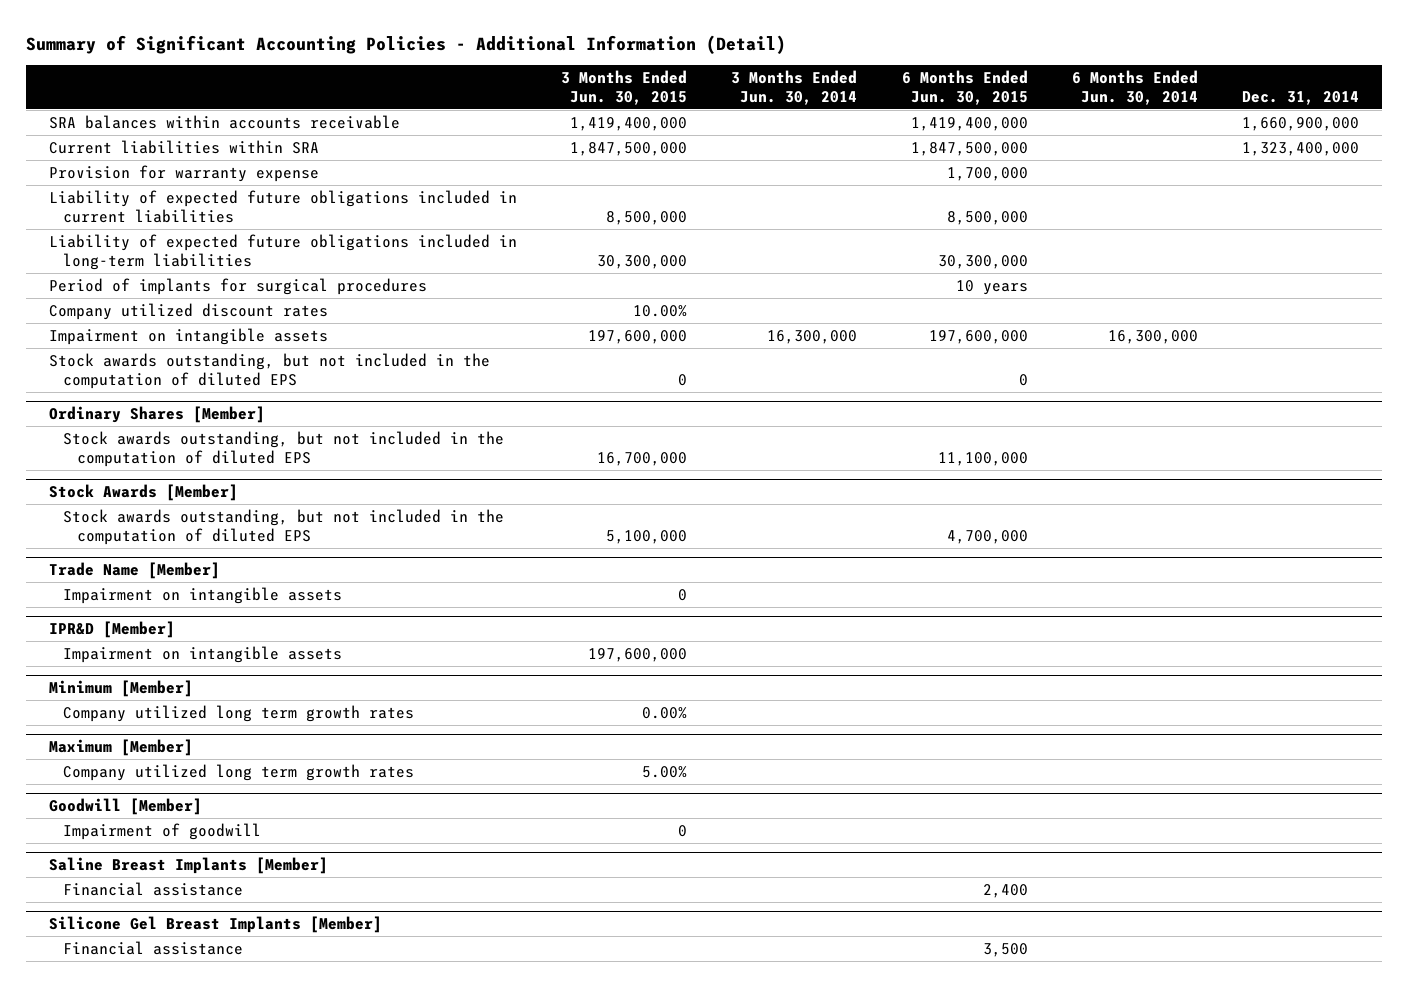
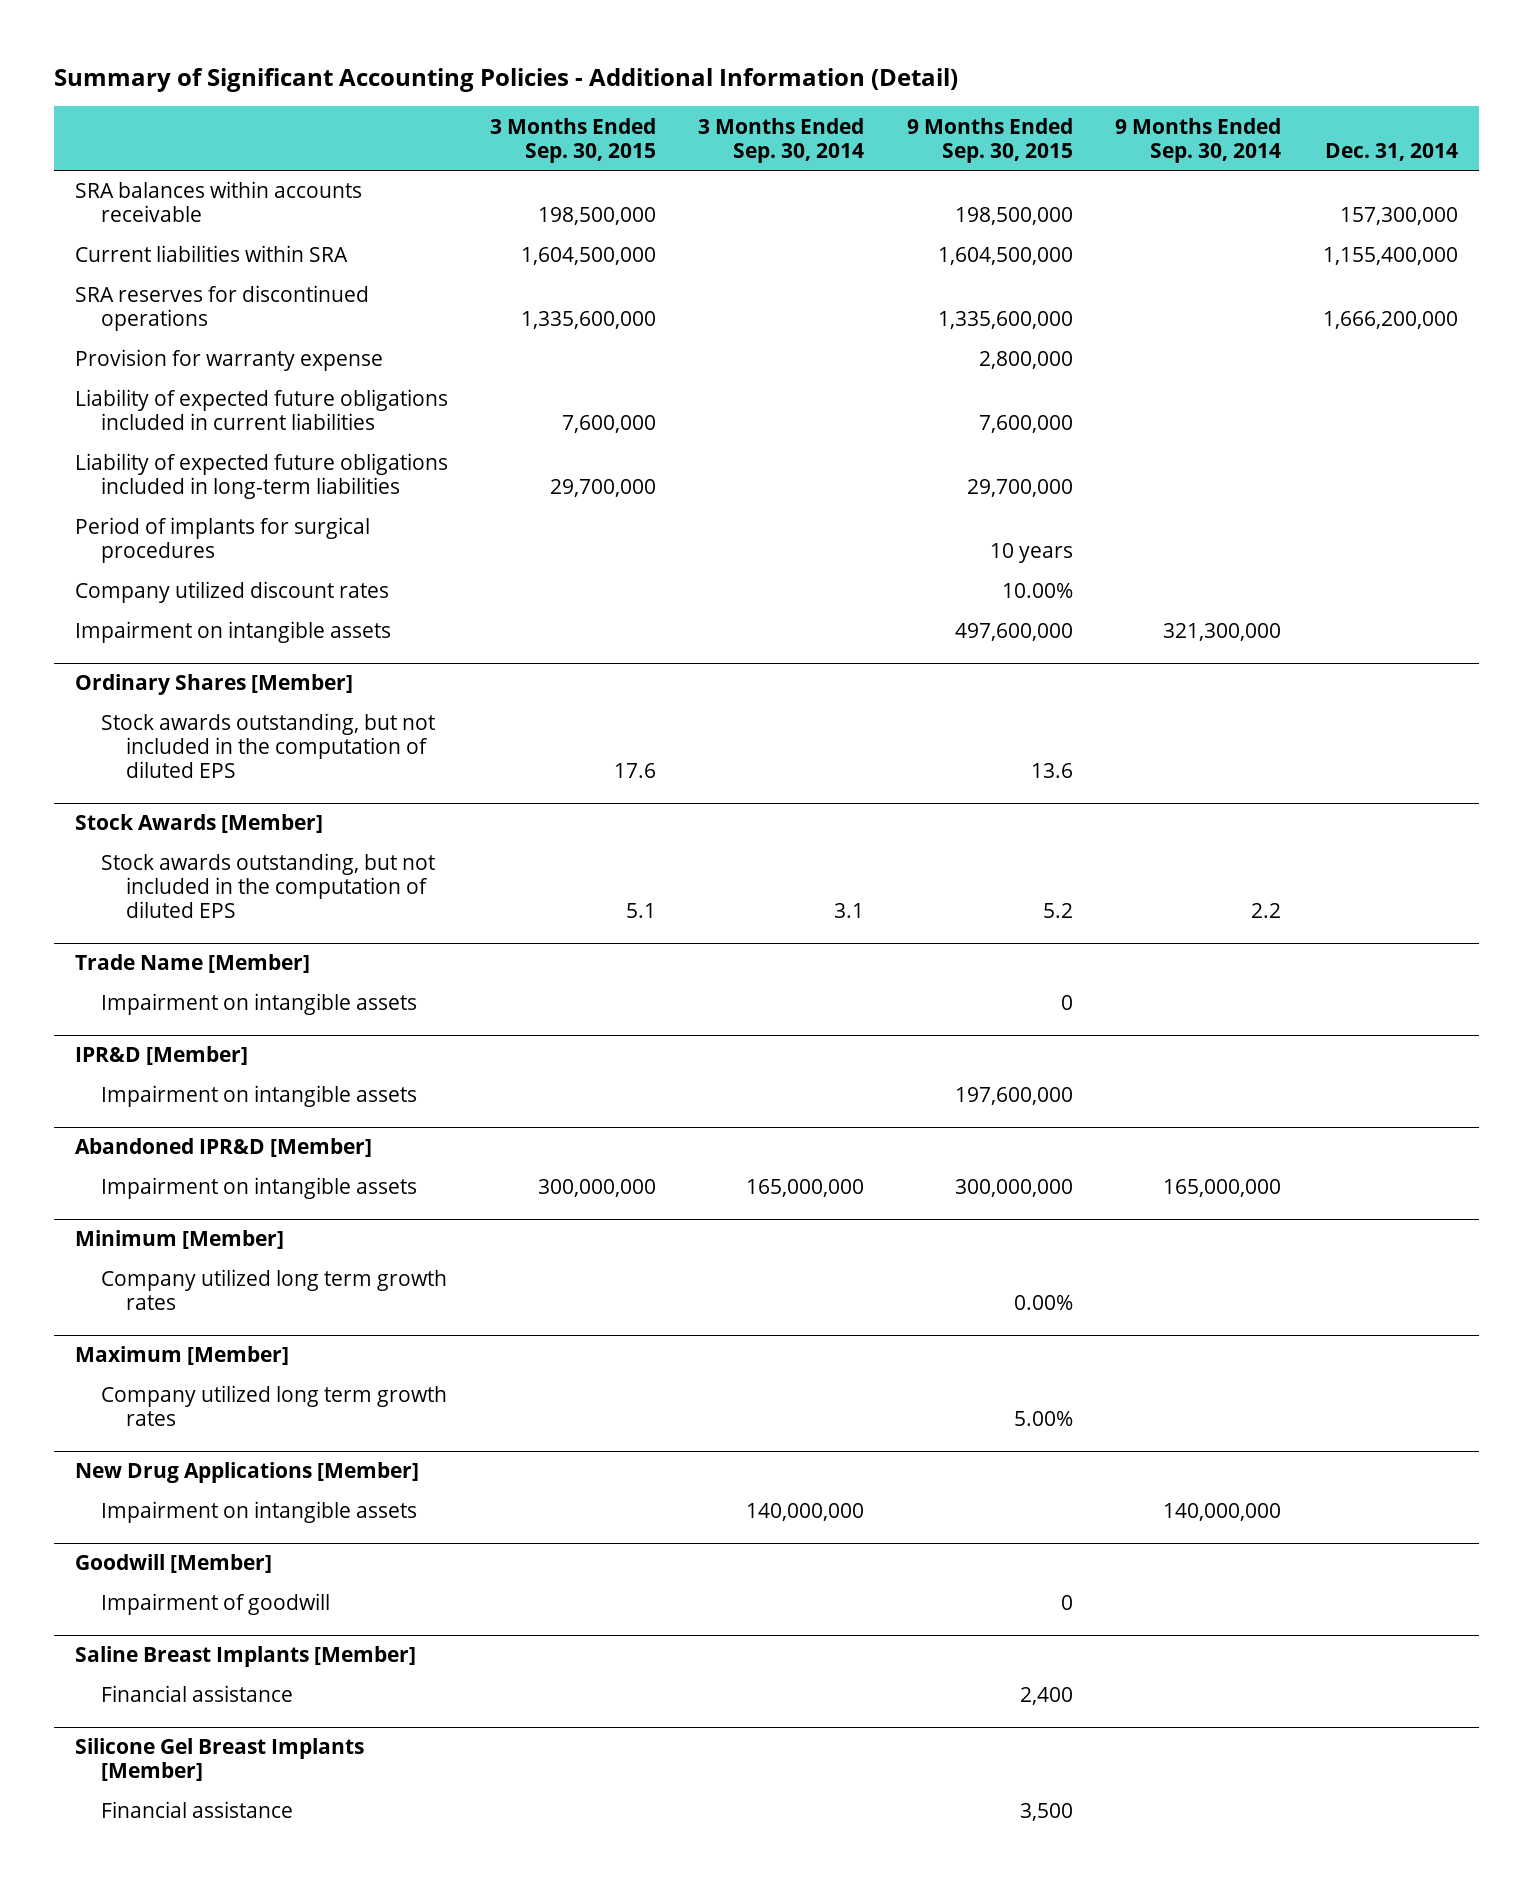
[560,69,687,105] 3 Months Ended Jun. 30, 2015 -> none
[731,69,858,105] 3 Months Ended Jun. 30, 2014 -> none
[901,69,1028,105] 6 Months Ended Jun. 30, 2015 -> none
[1072,69,1199,105] 6 Months Ended Jun. 30, 2014 -> none
none -> [490,117,657,163] 3 Months Ended Sep. 30, 2015
none -> [698,117,865,163] 3 Months Ended Sep. 30, 2014
none -> [906,117,1073,163] 9 Months Ended Sep. 30, 2015
none -> [1115,117,1282,163] 9 Months Ended Sep. 30, 2014
[1242,116,1360,131] 1,660,900,000 -> [1340,207,1459,226] 157,300,000
[1242,141,1360,156] 1,323,400,000 -> [1323,247,1459,266] 1,155,400,000
none -> [74,285,369,332] SRA reserves for discontinued operations
[48,352,490,389] Stock awards outstanding, but not included in the computation of diluted EPS -> none
none -> [74,1138,372,1158] Abandoned IPR&D [Member]
none -> [100,1177,417,1200] Impairment on intangible assets
none -> [74,1462,419,1484] New Drug Applications [Member]
none -> [100,1501,417,1524] Impairment on intangible assets

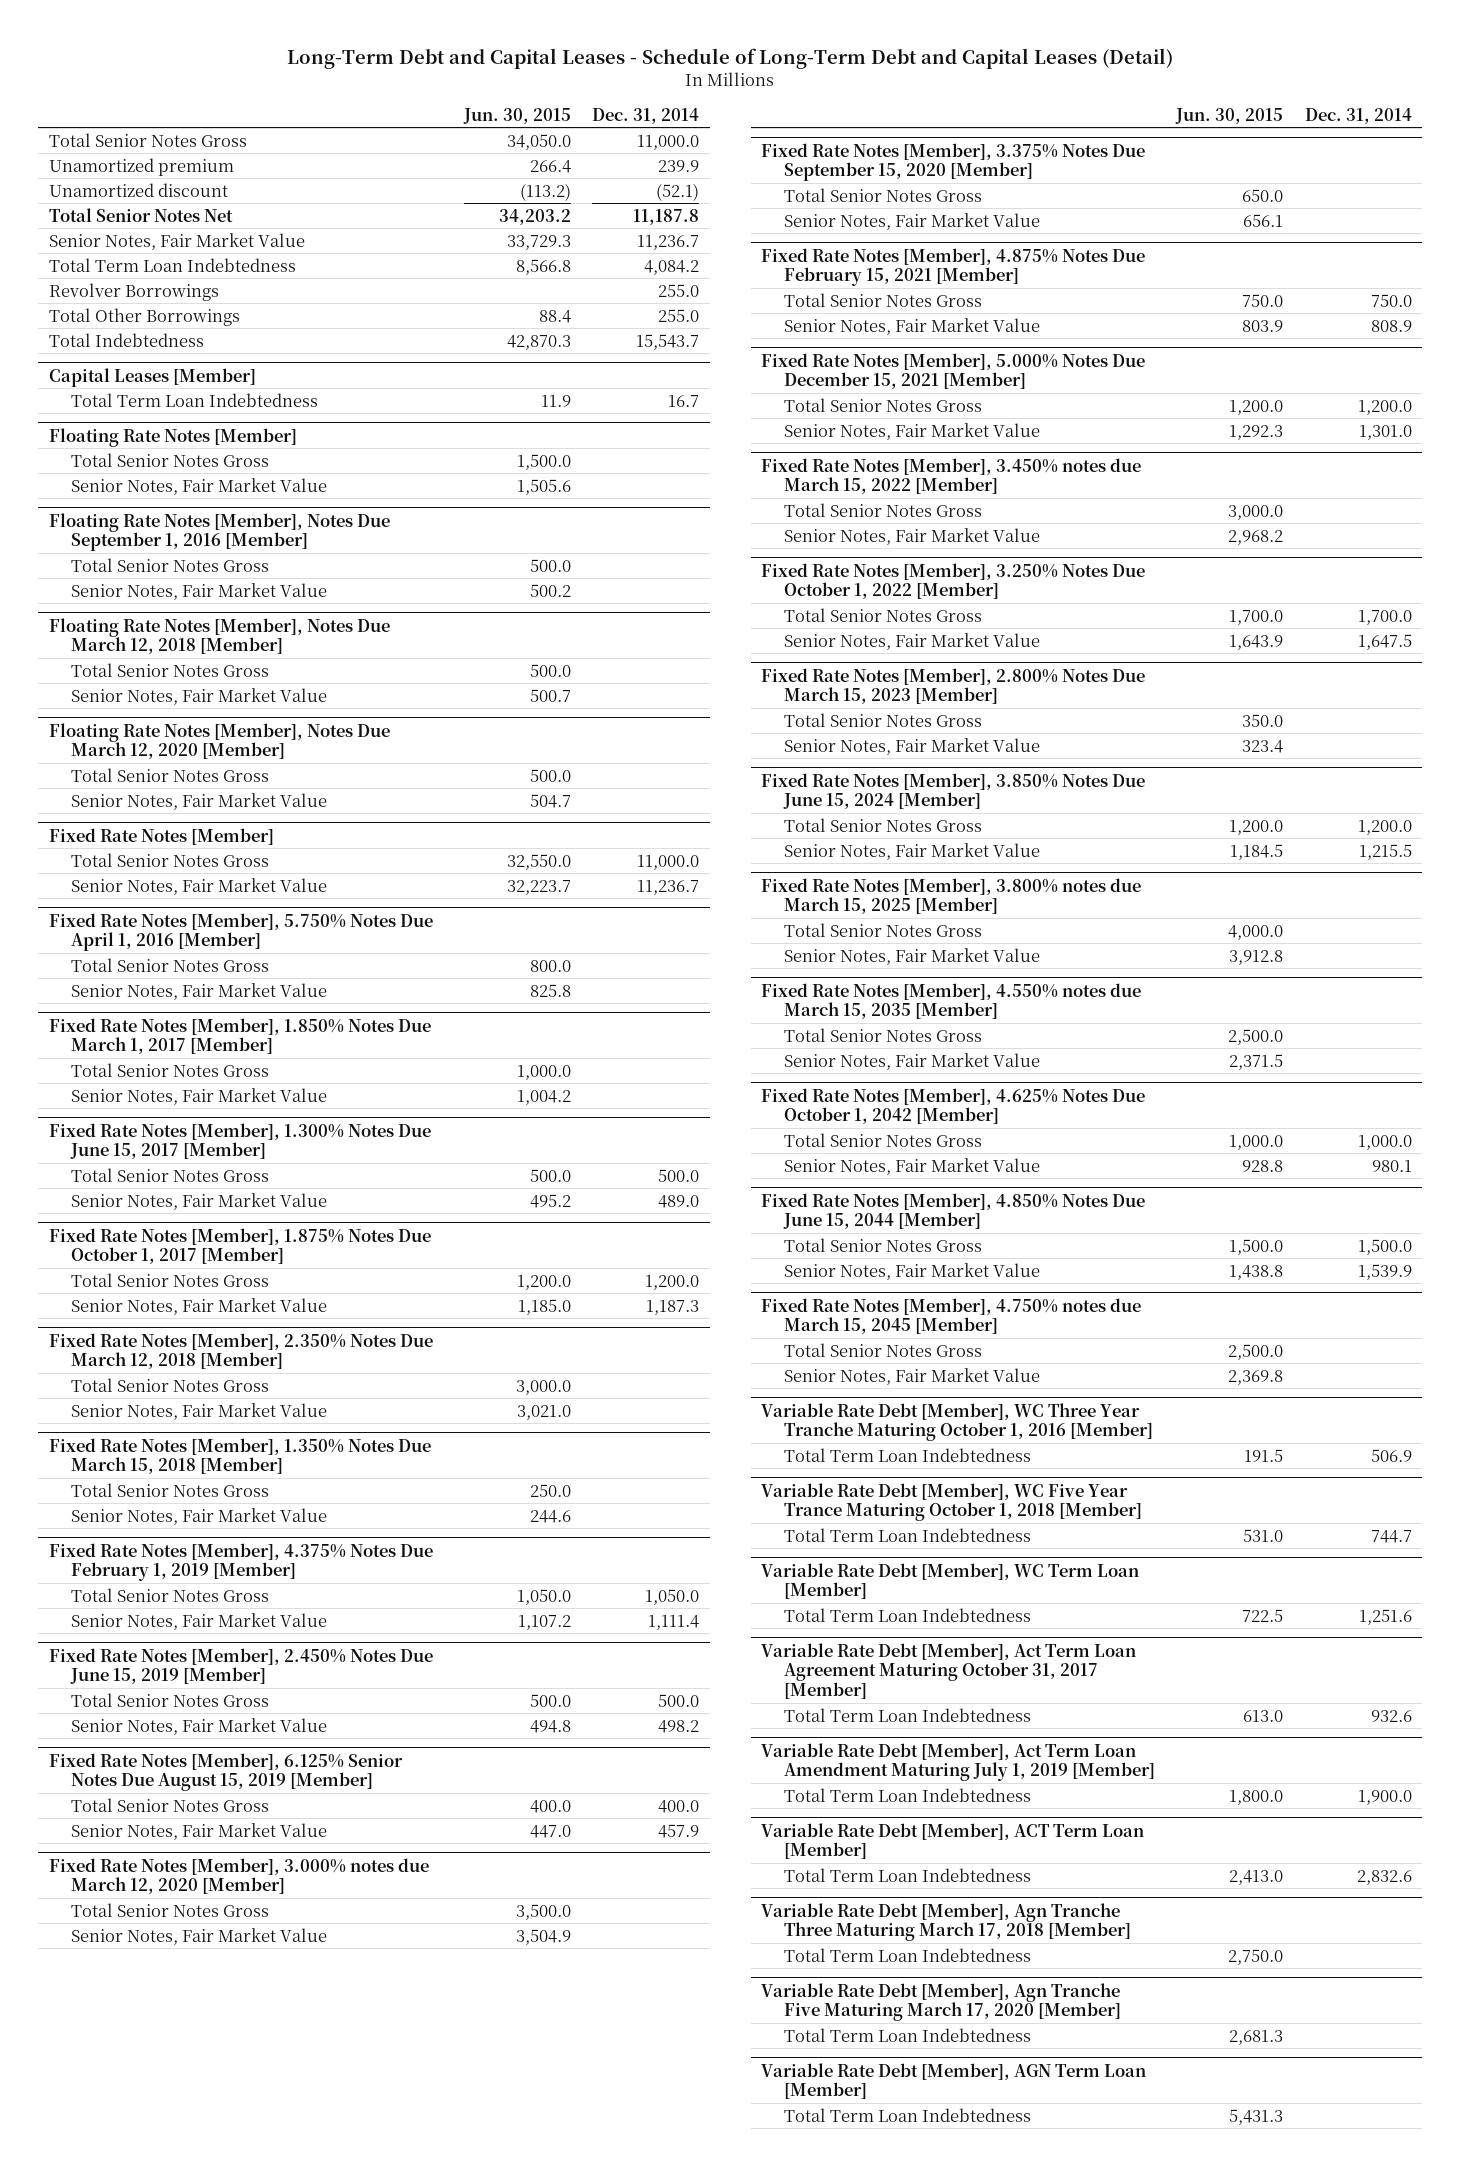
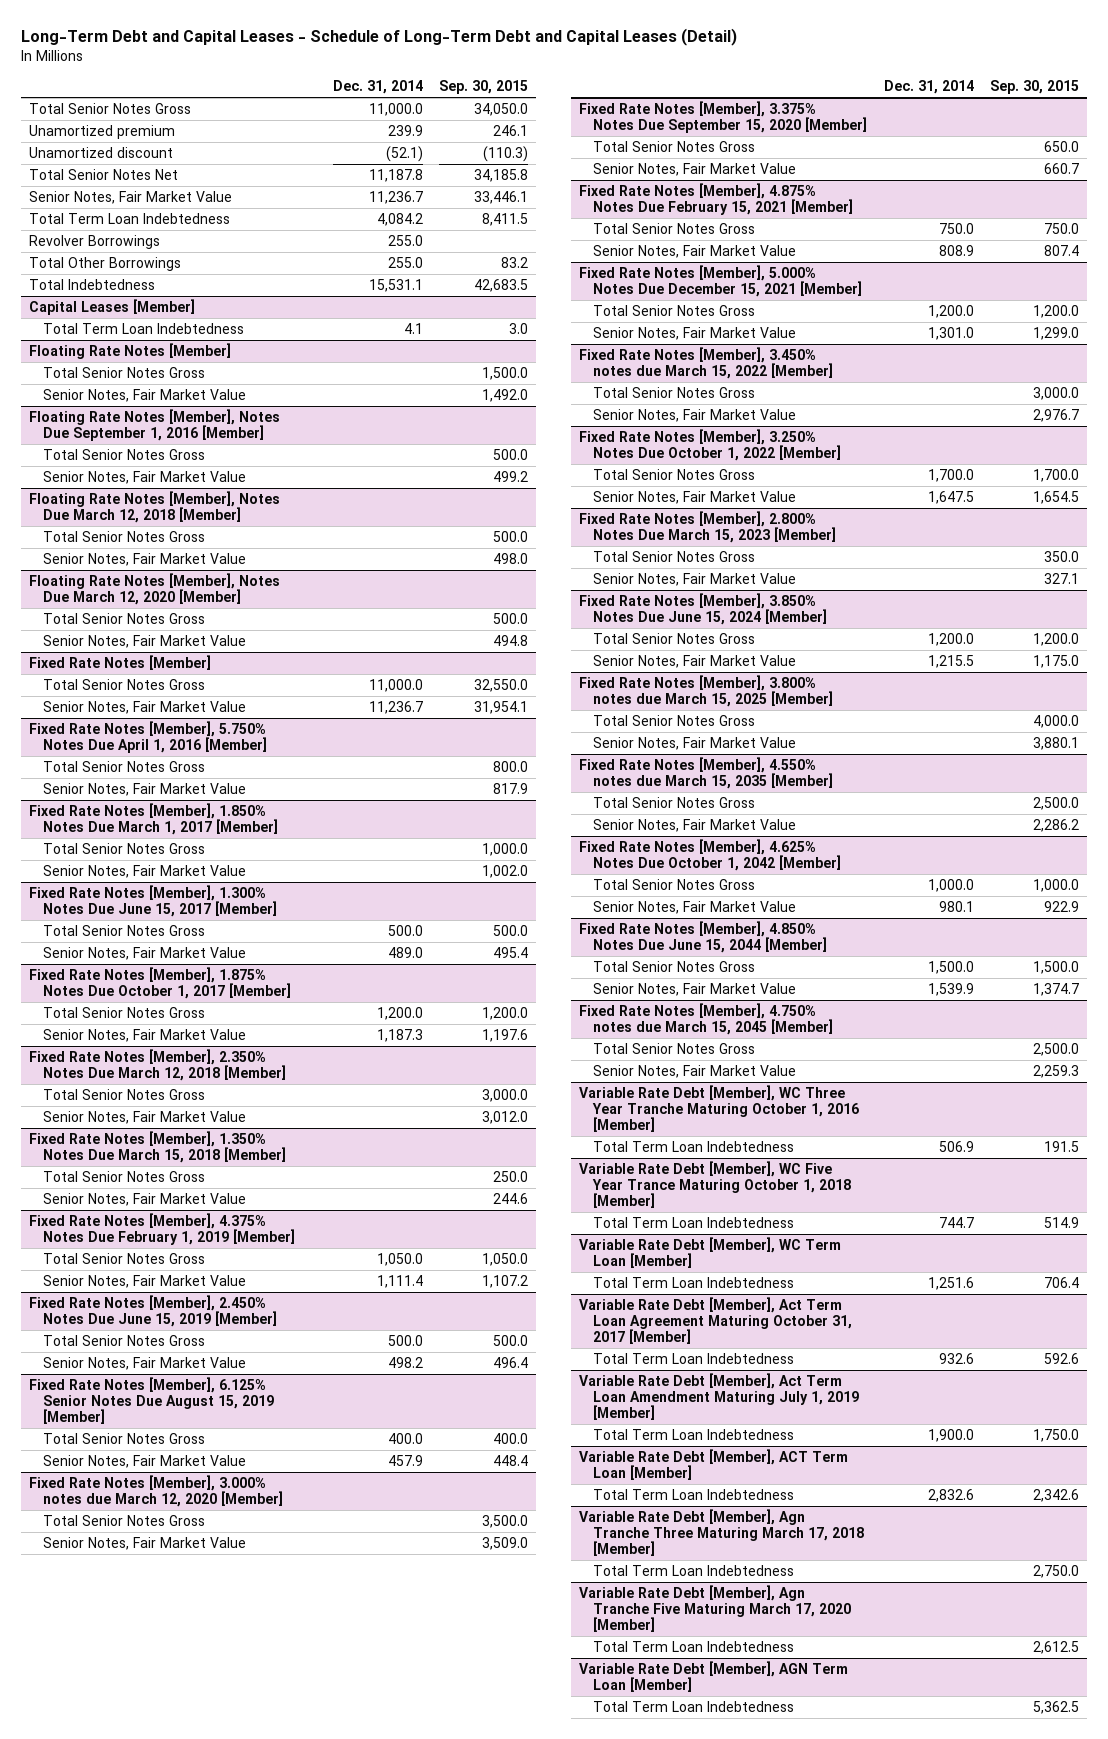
[462,107,571,124] Jun. 30, 2015 -> none
none -> [439,80,529,95] Sep. 30, 2015
[636,333,700,350] 15,543.7 -> [369,279,424,293] 15,531.1
[668,394,700,407] 16.7 -> [404,323,424,335] 4.1

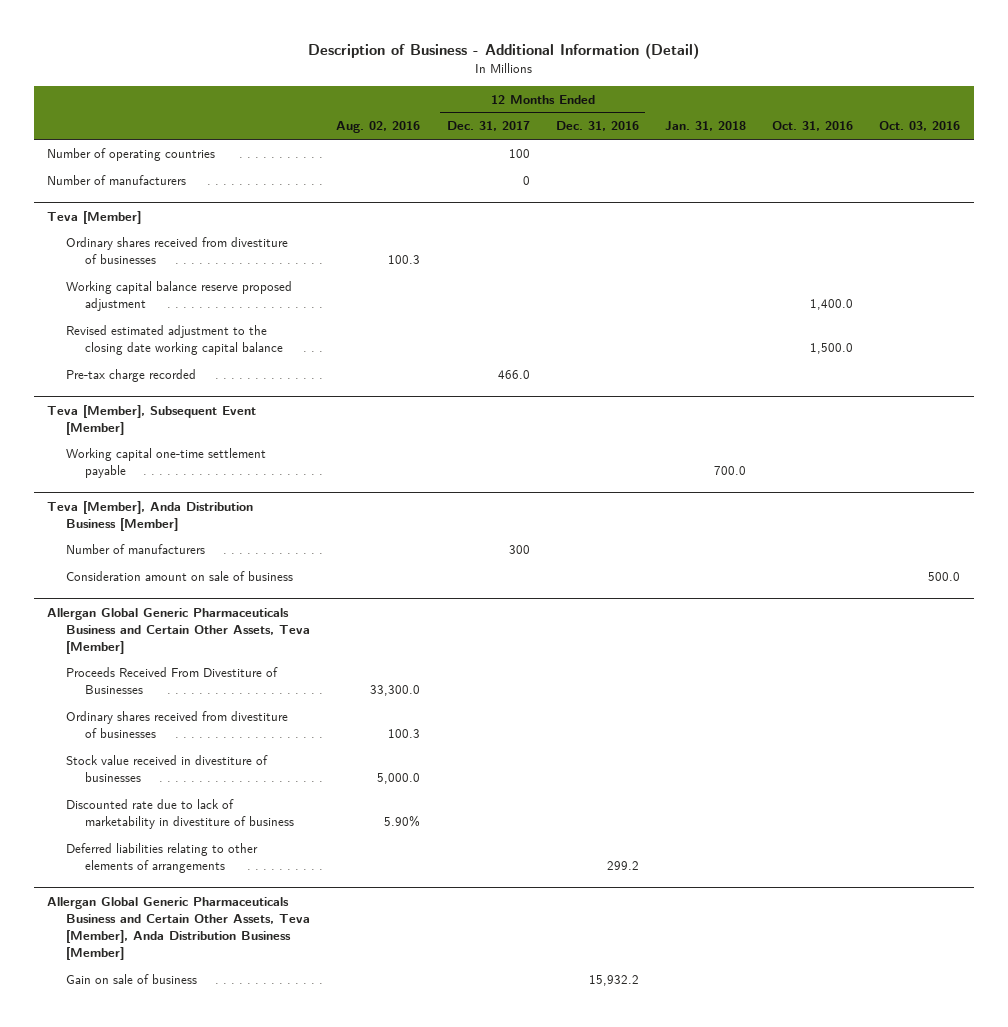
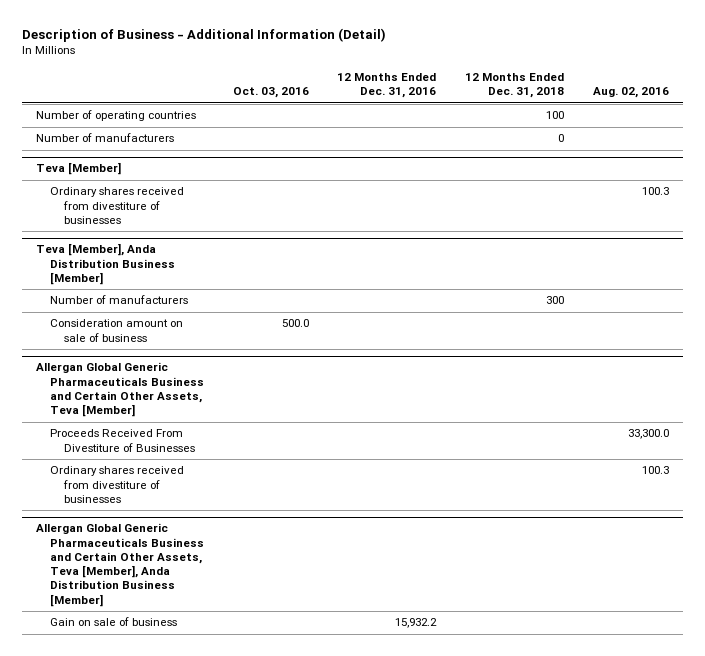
[446,121,530,132] Dec. 31, 2017 -> none
[665,121,747,132] Jan. 31, 2018 -> none
[772,121,854,132] Oct. 31, 2016 -> none
none -> [465,73,565,99] 12 Months Ended Dec. 31, 2018
[66,280,293,312] Working capital balance reserve proposed adjustment -> none
[66,324,284,356] Revised estimated adjustment to the closing date working capital balance -> none
[66,368,197,382] Pre-tax charge recorded -> none
[47,404,257,435] Teva [Member], Subsequent Event [Member] -> none
[66,447,267,479] Working capital one-time settlement payable -> none
[66,754,269,783] Stock value received in divestiture of businesses -> none
[66,798,295,830] Discounted rate due to lack of marketability in divestiture of business -> none
[66,842,259,874] Deferred liabilities relating to other elements of arrangements -> none

